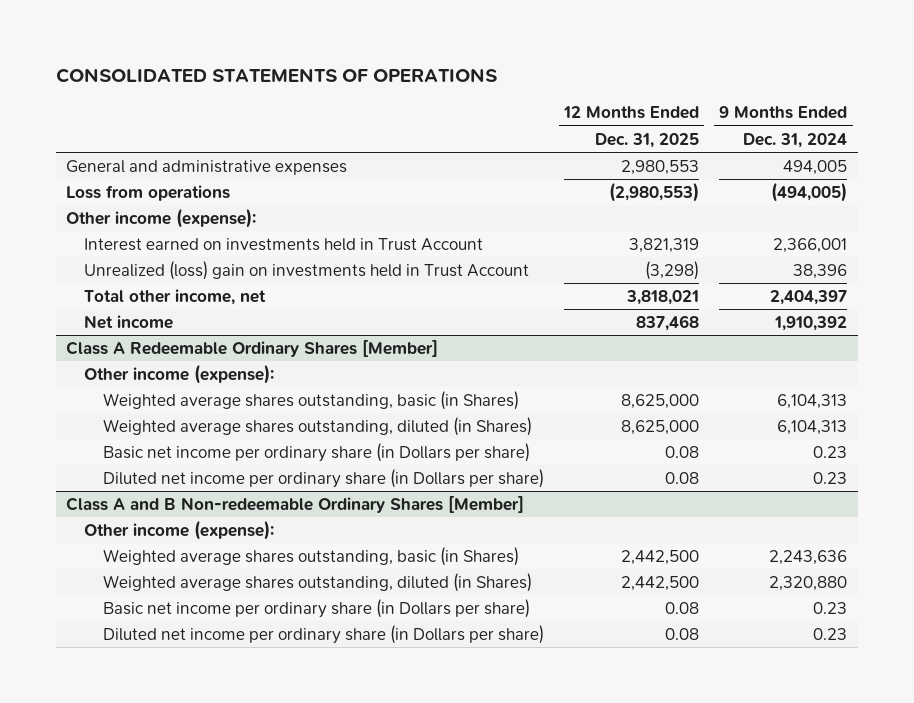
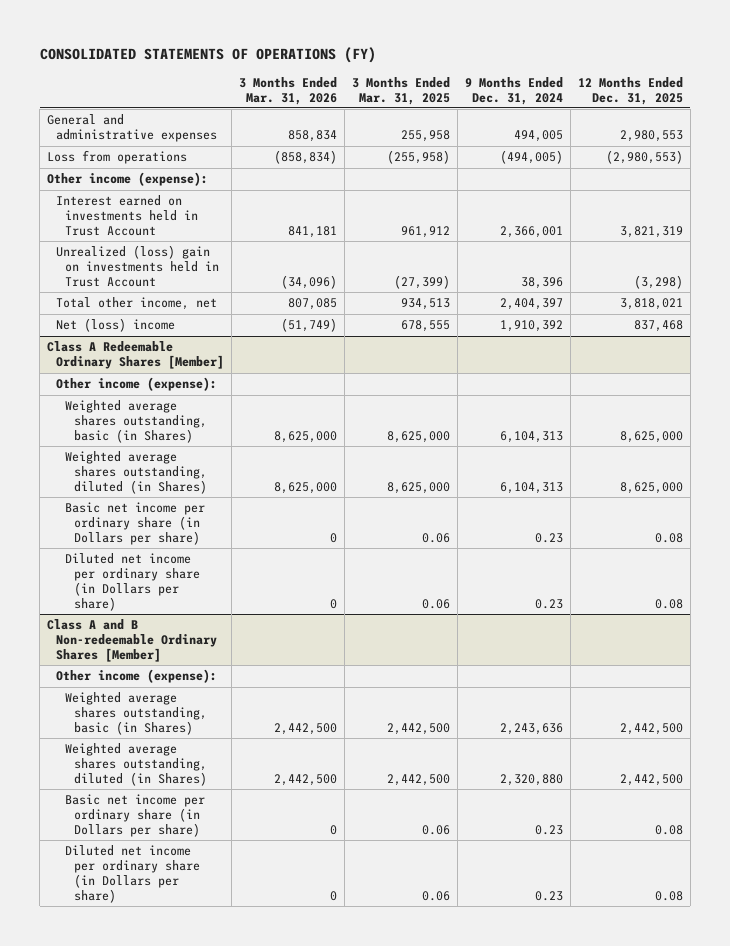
[56,68,498,84] CONSOLIDATED STATEMENTS OF OPERATIONS -> [39,46,376,63] CONSOLIDATED STATEMENTS OF OPERATIONS (FY)
none -> [238,76,337,105] 3 Months Ended Mar. 31, 2026
none -> [351,76,450,105] 3 Months Ended Mar. 31, 2025
[84,314,174,329] Net income -> [55,318,175,333] Net (loss) income

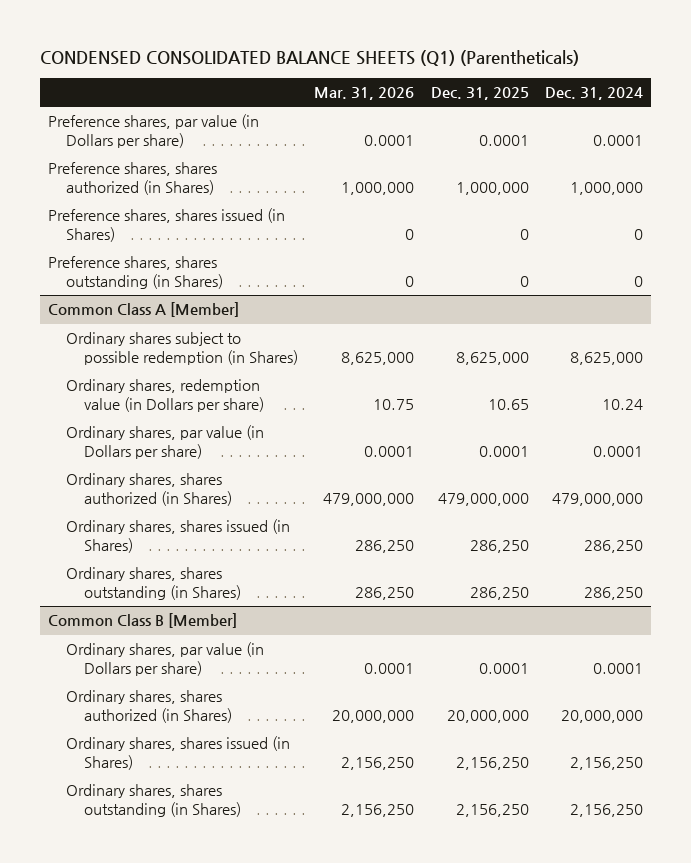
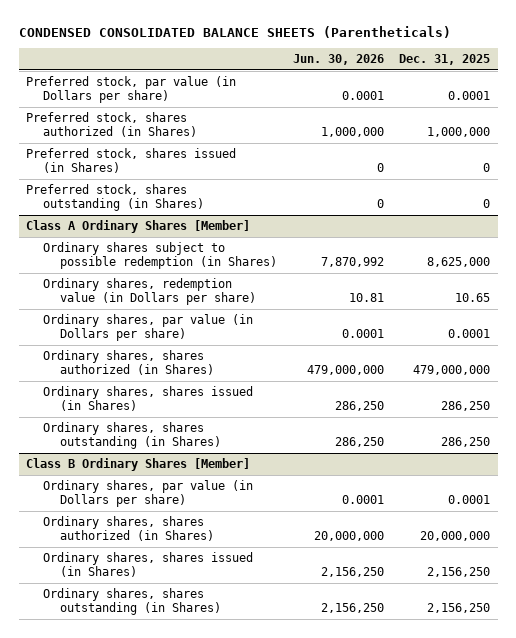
[39,49,579,66] CONDENSED CONSOLIDATED BALANCE SHEETS (Q1) (Parentheticals) -> [18,25,451,38] CONDENSED CONSOLIDATED BALANCE SHEETS (Parentheticals)
[314,86,415,100] Mar. 31, 2026 -> none
[545,86,644,100] Dec. 31, 2024 -> none
none -> [292,53,384,65] Jun. 30, 2026
[48,114,260,149] Preference shares, par value (in Dollars per share) -> [26,76,237,104] Preferred stock, par value (in Dollars per share)
[48,162,218,196] Preference shares, shares authorized (in Shares) -> [26,112,198,138] Preferred stock, shares authorized (in Shares)
[48,208,286,243] Preference shares, shares issued (in Shares) -> [26,148,237,174] Preferred stock, shares issued (in Shares)
[48,256,223,290] Preference shares, shares outstanding (in Shares) -> [26,184,205,212] Preferred stock, shares outstanding (in Shares)
[48,302,240,318] Common Class A [Member] -> [26,220,251,234] Class A Ordinary Shares [Member]
[48,613,238,629] Common Class B [Member] -> [26,458,251,472] Class B Ordinary Shares [Member]

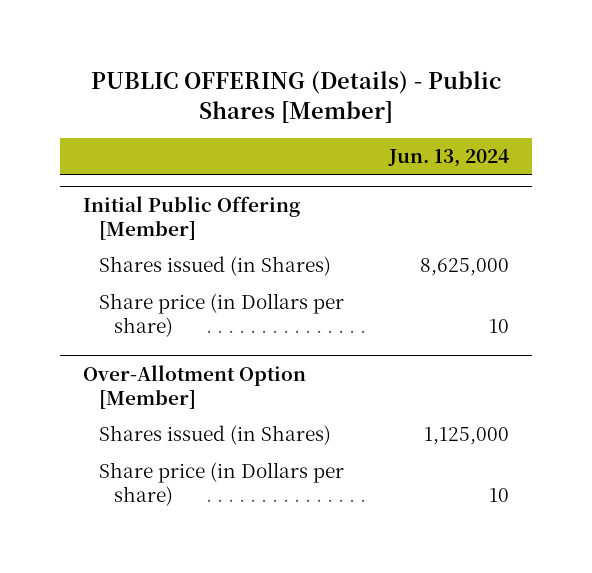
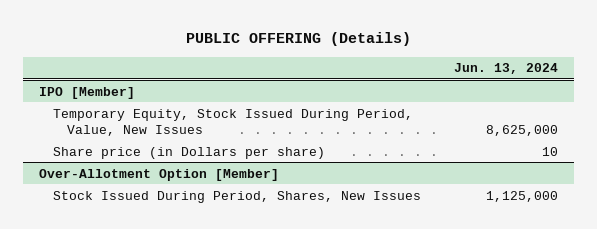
[91,71,502,123] PUBLIC OFFERING (Details) - Public Shares [Member] -> [185,32,411,47] PUBLIC OFFERING (Details)
[83,196,301,240] Initial Public Offering [Member] -> [39,86,136,99] IPO [Member]
[98,256,331,277] Shares issued (in Shares) -> [53,108,414,136] Temporary Equity, Stock Issued During Period, Value, New Issues
[98,462,344,506] Share price (in Dollars per share) -> none
[98,425,331,446] Shares issued (in Shares) -> [53,190,422,203] Stock Issued During Period, Shares, New Issues

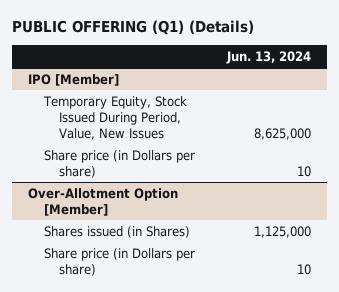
[185,32,411,47] PUBLIC OFFERING (Details) -> [12,20,255,36] PUBLIC OFFERING (Q1) (Details)
[53,190,422,203] Stock Issued During Period, Shares, New Issues -> [43,225,190,238] Shares issued (in Shares)
none -> [43,247,195,276] Share price (in Dollars per share)

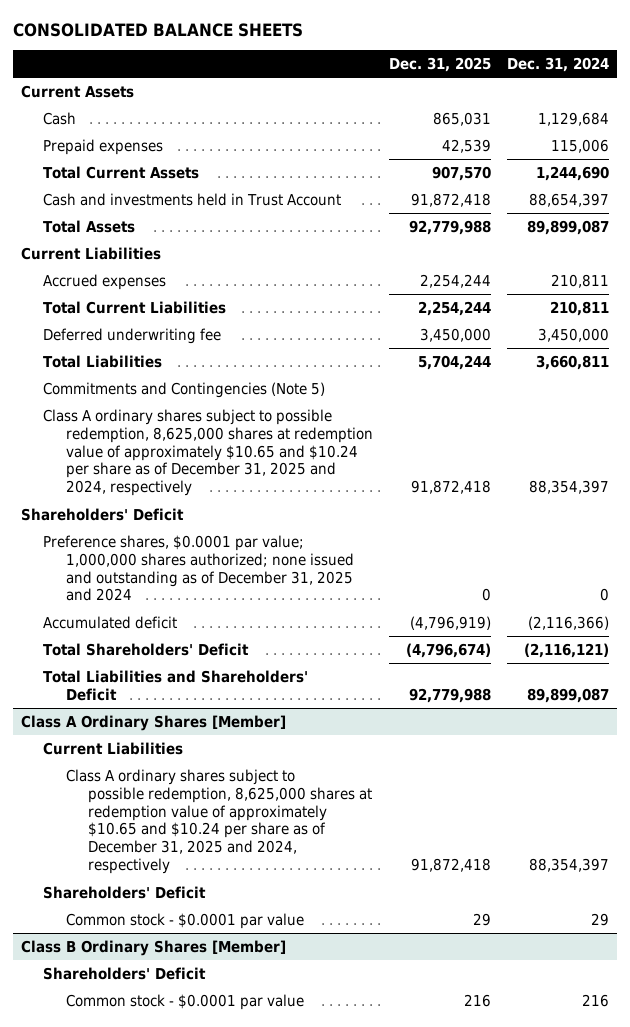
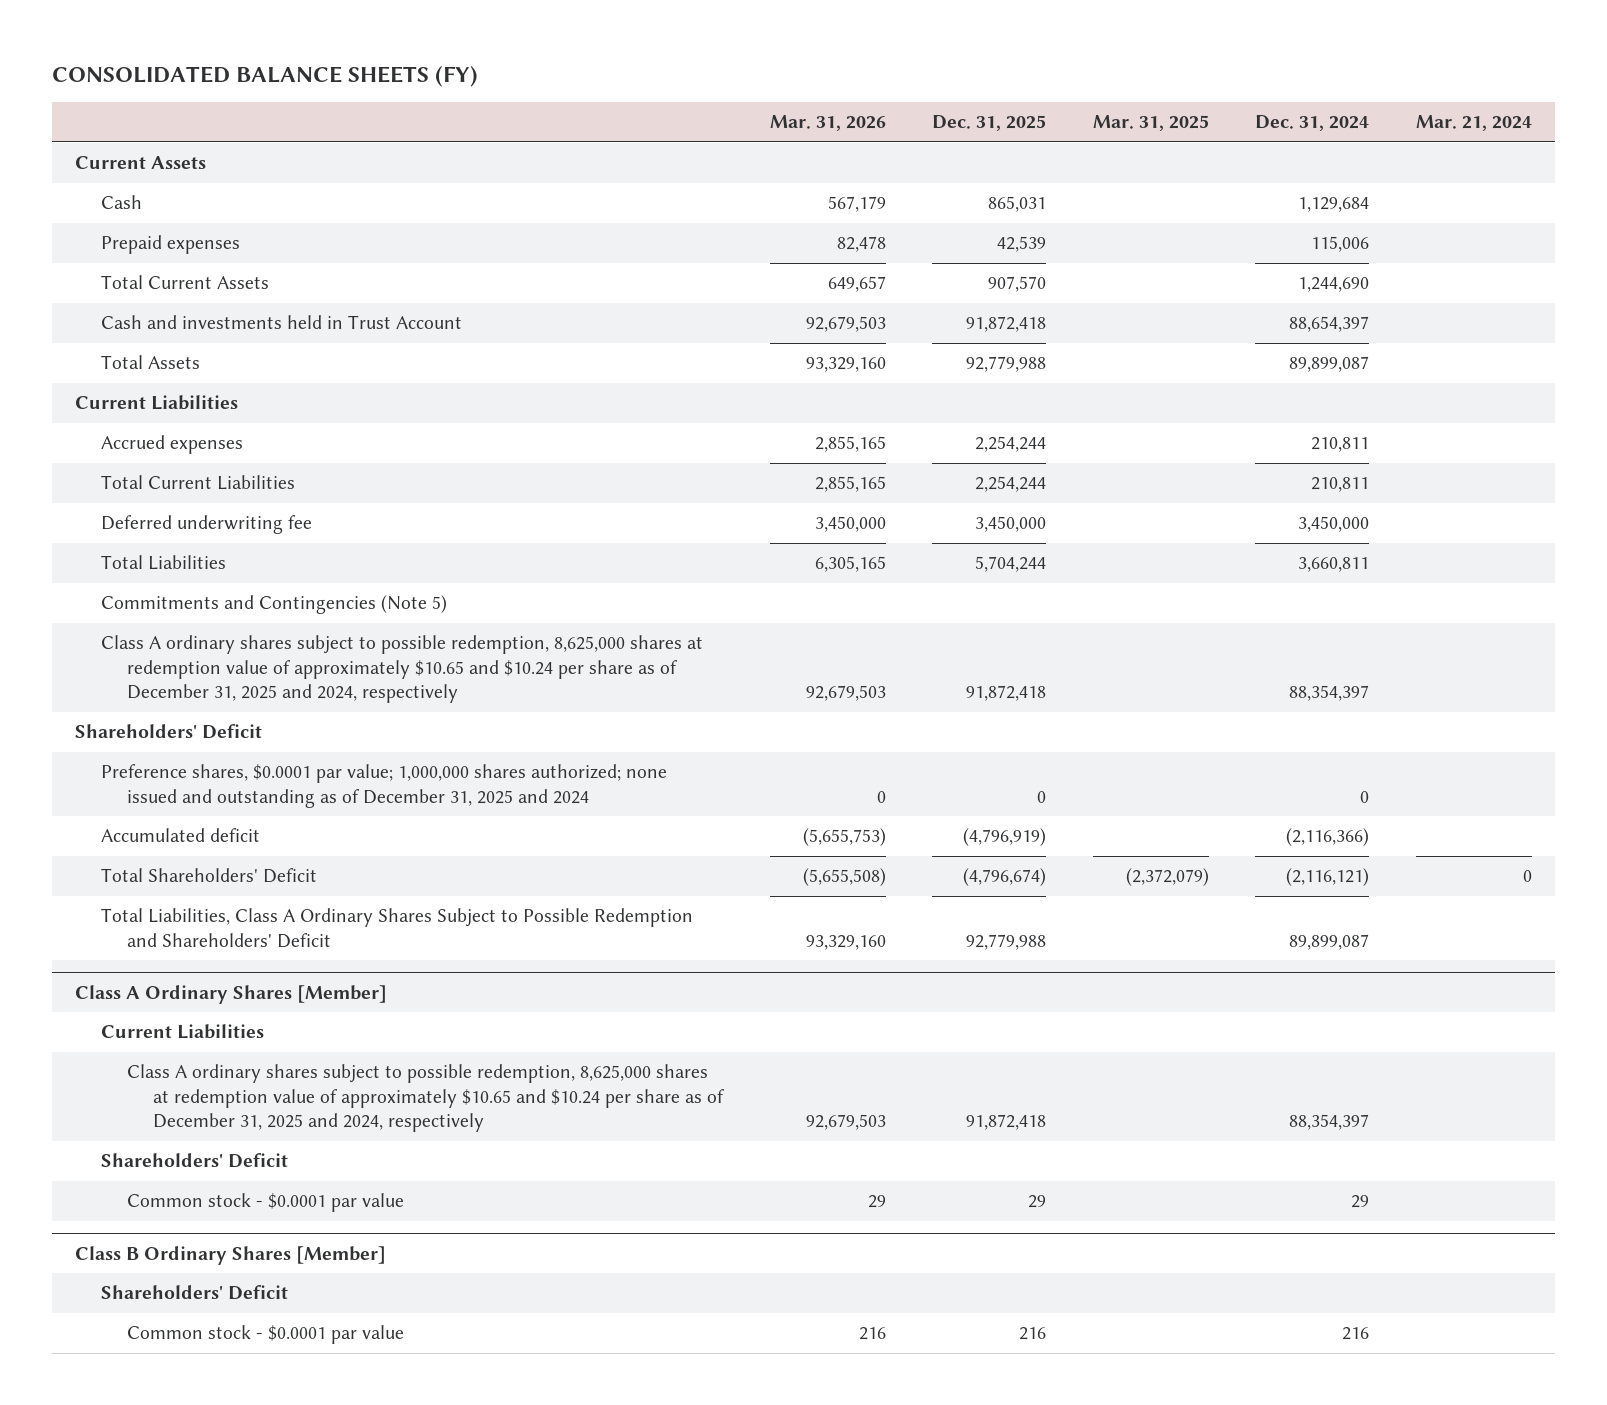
[13,22,304,37] CONSOLIDATED BALANCE SHEETS -> [51,66,478,88] CONSOLIDATED BALANCE SHEETS (FY)
none -> [769,115,886,132] Mar. 31, 2026
none -> [1092,115,1209,132] Mar. 31, 2025
none -> [1416,115,1533,132] Mar. 21, 2024
[43,669,309,701] Total Liabilities and Shareholders' Deficit -> [101,908,694,948] Total Liabilities, Class A Ordinary Shares Subject to Possible Redemption and Shareholders' Deficit

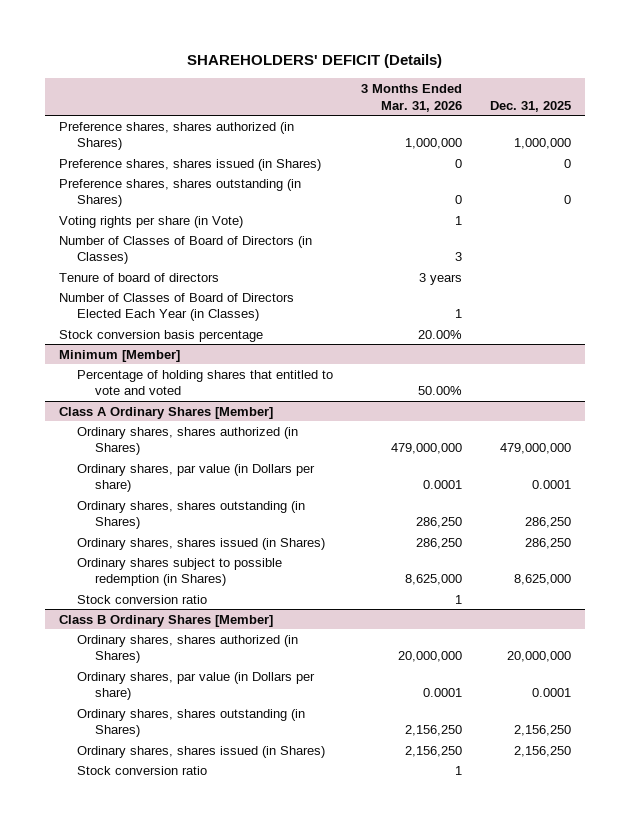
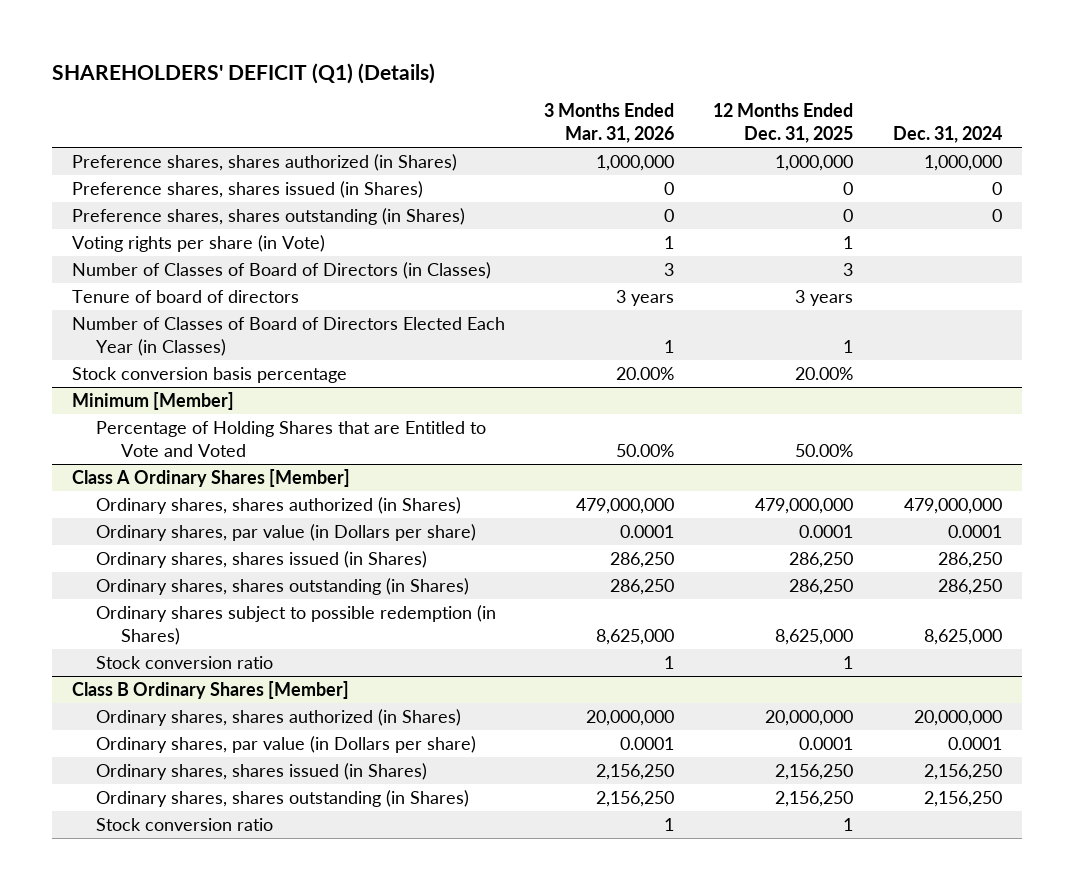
[186,54,442,69] SHAREHOLDERS' DEFICIT (Details) -> [52,62,436,84] SHAREHOLDERS' DEFICIT (Q1) (Details)
[489,100,571,112] Dec. 31, 2025 -> none
none -> [713,103,854,144] 12 Months Ended Dec. 31, 2025
none -> [892,126,1002,144] Dec. 31, 2024
[77,369,334,396] Percentage of holding shares that entitled to vote and voted -> [96,420,487,457] Percentage of Holding Shares that are Entitled to Vote and Voted
[77,500,306,530] Ordinary shares, shares outstanding (in Shares) -> [96,577,470,595] Ordinary shares, shares outstanding (in Shares)
[77,708,306,738] Ordinary shares, shares outstanding (in Shares) -> [96,789,470,807] Ordinary shares, shares outstanding (in Shares)

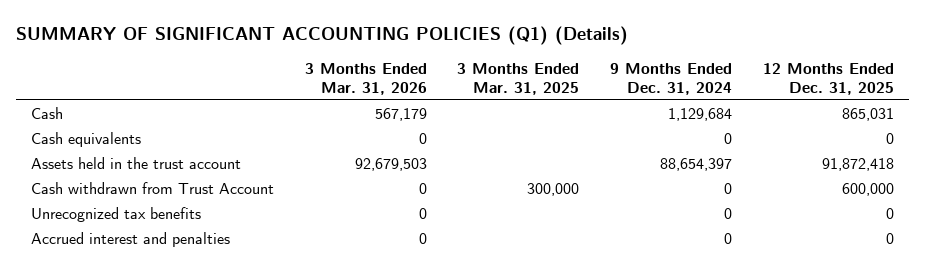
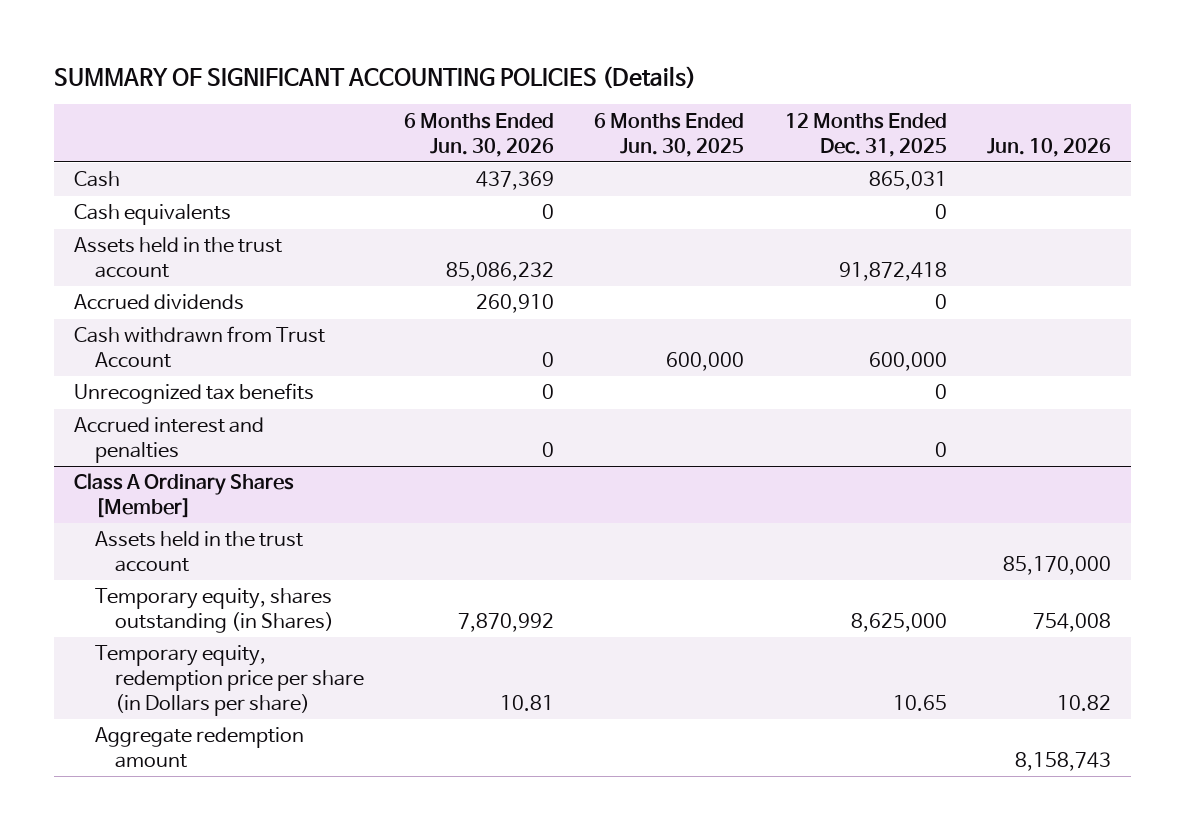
[15,26,628,46] SUMMARY OF SIGNIFICANT ACCOUNTING POLICIES (Q1) (Details) -> [54,65,697,89] SUMMARY OF SIGNIFICANT ACCOUNTING POLICIES (Details)
[304,62,427,95] 3 Months Ended Mar. 31, 2026 -> none
[457,62,580,95] 3 Months Ended Mar. 31, 2025 -> none
[610,62,733,95] 9 Months Ended Dec. 31, 2024 -> none
none -> [404,112,555,157] 6 Months Ended Jun. 30, 2026
none -> [594,112,745,157] 6 Months Ended Jun. 30, 2025
none -> [987,137,1112,157] Jun. 10, 2026
none -> [74,294,245,311] Accrued dividends
none -> [74,473,295,519] Class A Ordinary Shares [Member]
none -> [94,531,303,573] Assets held in the trust account
none -> [94,588,334,634] Temporary equity, shares outstanding (in Shares)
none -> [94,645,364,716] Temporary equity, redemption price per share (in Dollars per share)
none -> [94,727,304,769] Aggregate redemption amount

